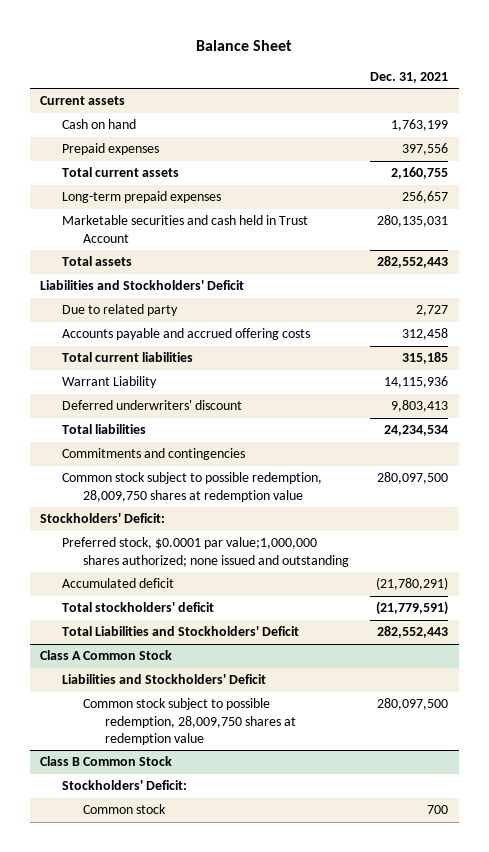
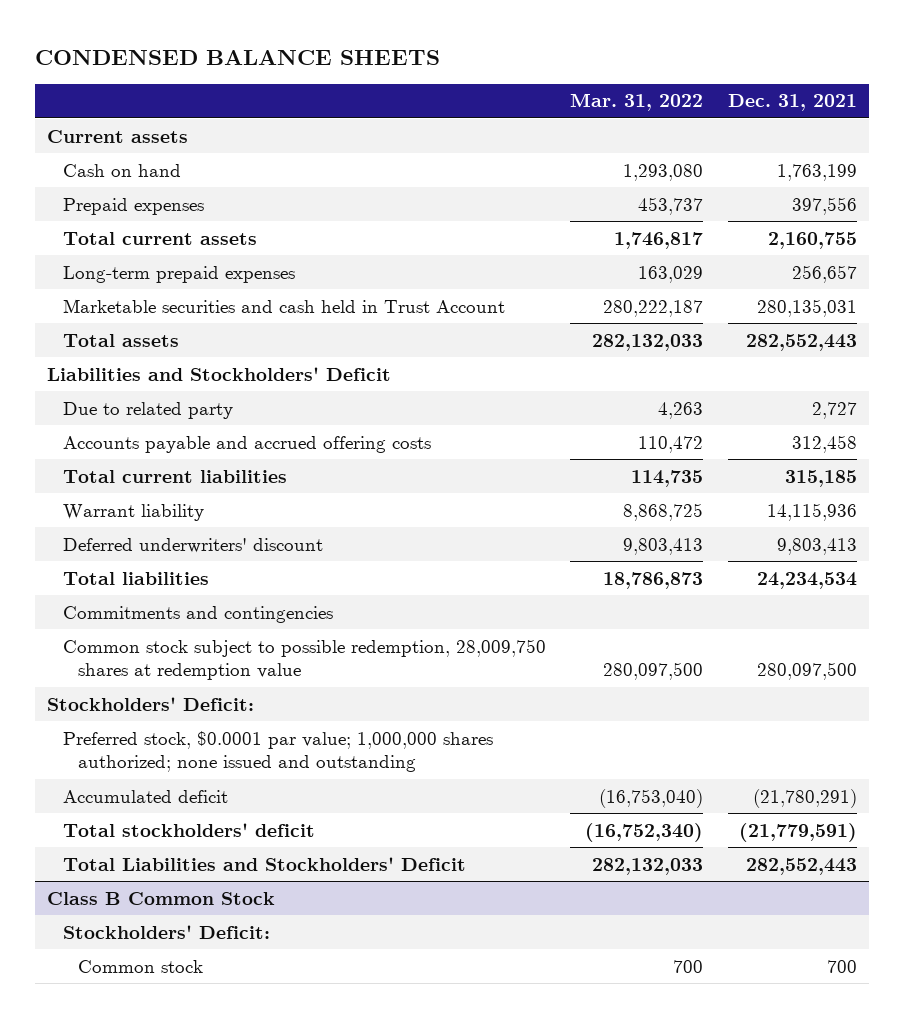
[196,39,293,51] Balance Sheet -> [35,49,441,65] CONDENSED BALANCE SHEETS
none -> [570,93,704,112] Mar. 31, 2022
[61,376,157,389] Warrant Liability -> [62,503,204,521] Warrant liability
[61,537,350,567] Preferred stock, $0.0001 par value;1,000,000 shares authorized; none issued and outstanding -> [62,730,493,773] Preferred stock, $0.0001 par value; 1,000,000 shares authorized; none issued and outstanding
[40,650,173,661] Class A Common Stock -> none
[61,674,266,685] Liabilities and Stockholders' Deficit -> none
[83,698,296,745] Common stock subject to possible redemption, 28,009,750 shares at redemption value -> none

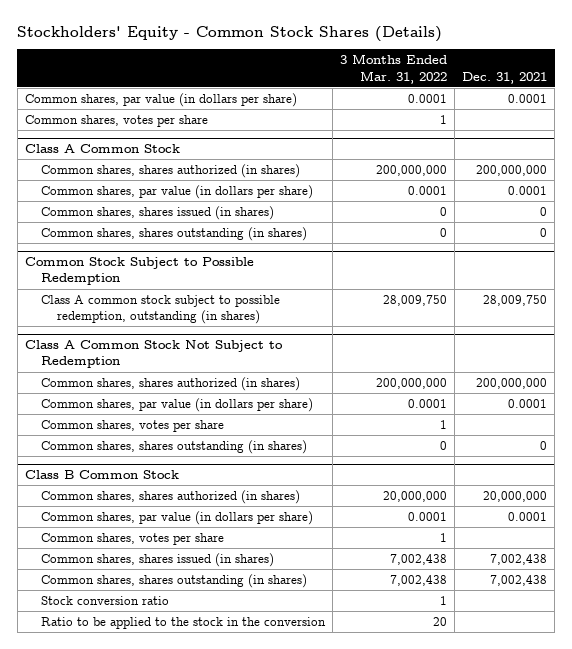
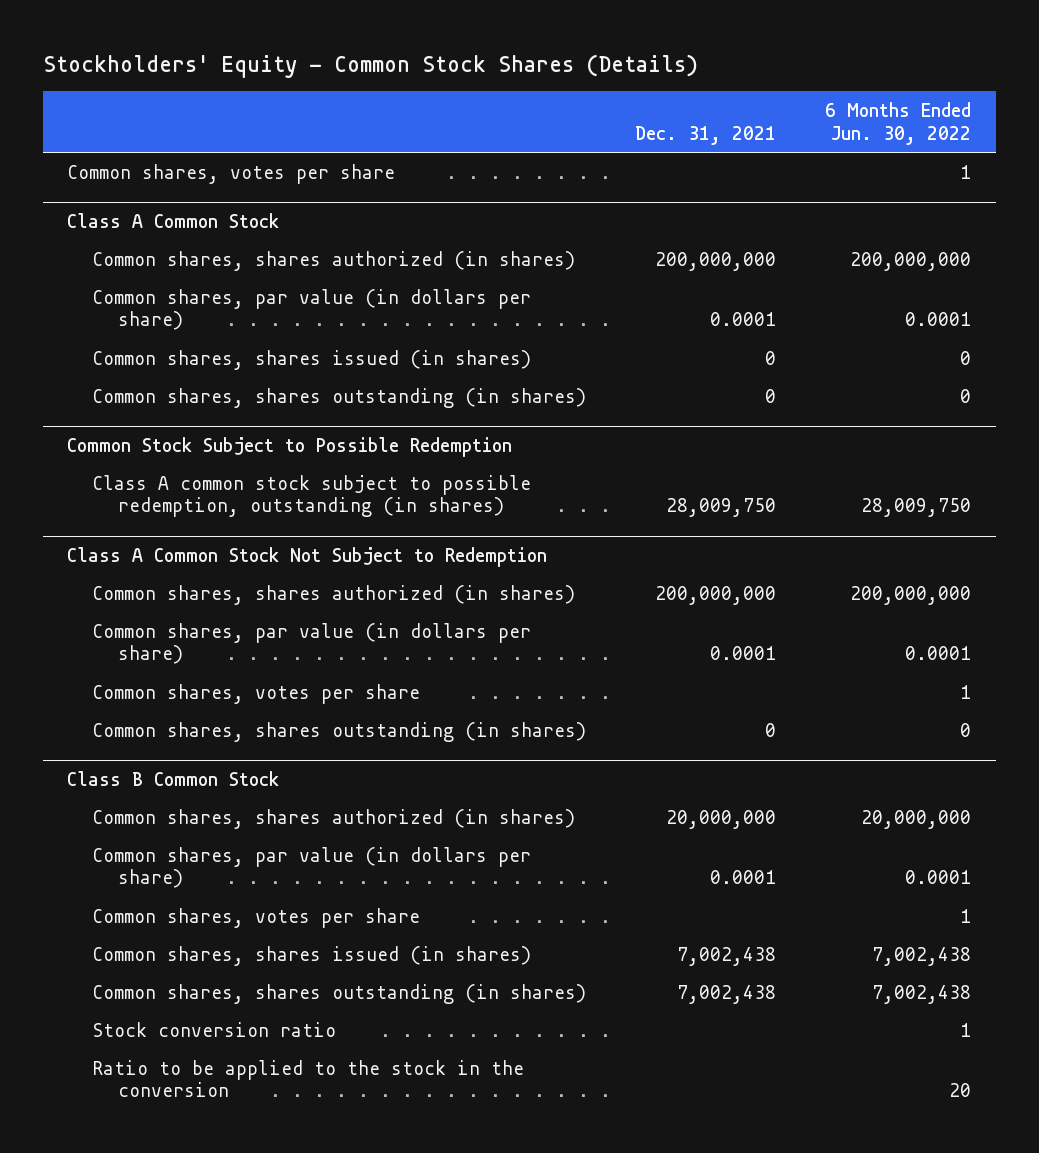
[340,54,448,84] 3 Months Ended Mar. 31, 2022 -> none
none -> [825,101,972,145] 6 Months Ended Jun. 30, 2022
[24,92,297,107] Common shares, par value (in dollars per share) -> none

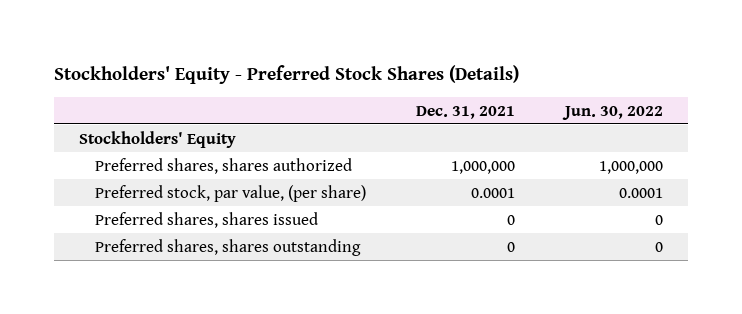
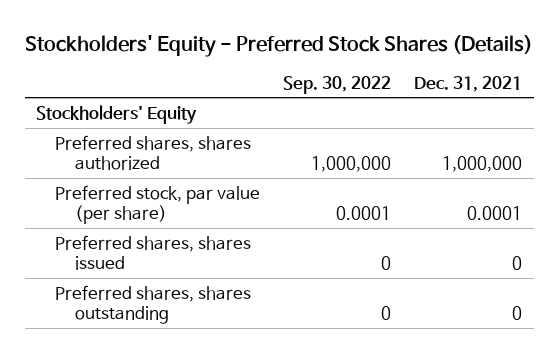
[561,105,663,120] Jun. 30, 2022 -> none
none -> [283,75,392,94] Sep. 30, 2022
[95,184,367,202] Preferred stock, par value, (per share) -> [55,184,261,224] Preferred stock, par value (per share)

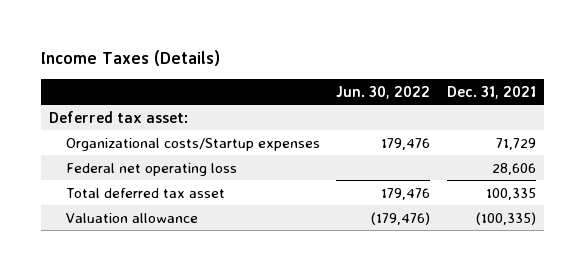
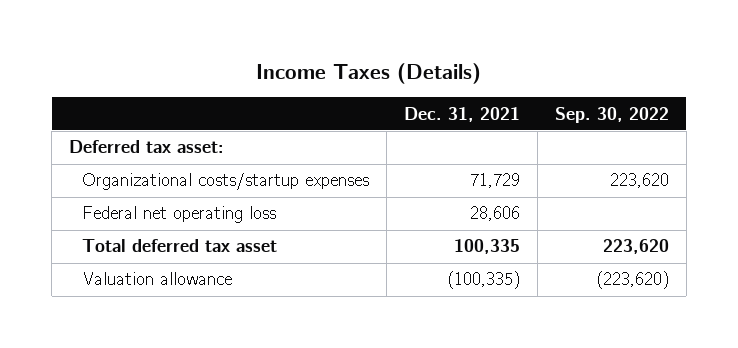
[336,85,431,99] Jun. 30, 2022 -> none
none -> [554,106,669,123] Sep. 30, 2022
[65,137,320,151] Organizational costs/Startup expenses -> [82,173,370,191] Organizational costs/startup expenses

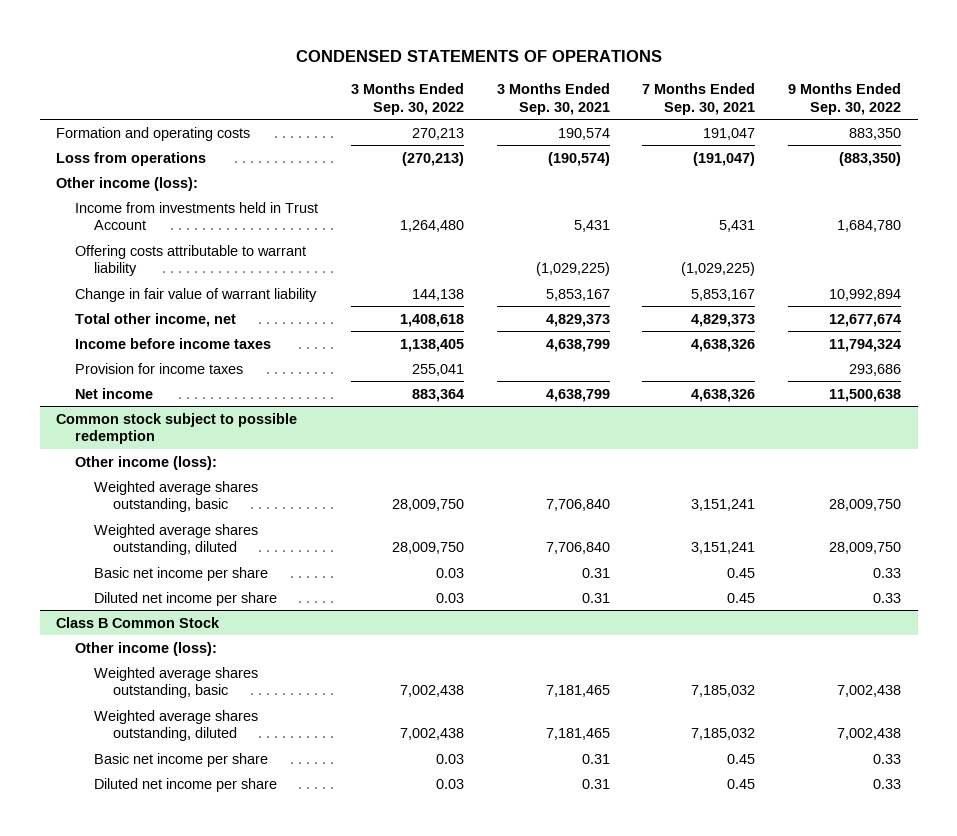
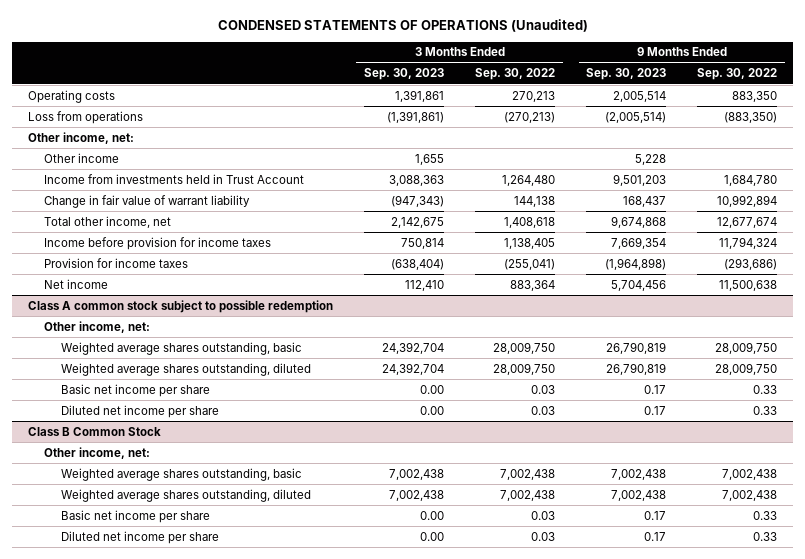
[295,50,662,63] CONDENSED STATEMENTS OF OPERATIONS -> [217,19,588,33] CONDENSED STATEMENTS OF OPERATIONS (Unaudited)
[496,83,610,115] 3 Months Ended Sep. 30, 2021 -> none
[642,83,756,115] 7 Months Ended Sep. 30, 2021 -> none
none -> [364,68,445,81] Sep. 30, 2023
none -> [586,68,667,81] Sep. 30, 2023
[56,126,251,141] Formation and operating costs -> [27,89,115,103] Operating costs
[56,176,199,191] Other income (loss): -> [27,131,134,144] Other income, net:
none -> [44,152,120,163] Other income
[75,244,307,277] Offering costs attributable to warrant liability -> none
[75,337,272,349] Income before income taxes -> [44,236,272,250] Income before provision for income taxes
[411,363,464,376] 255,041 -> [504,258,556,270] (255,041)
[849,363,902,376] 293,686 -> [724,257,778,270] (293,686)
[56,412,298,445] Common stock subject to possible redemption -> [27,299,333,313] Class A common stock subject to possible redemption
[75,455,218,470] Other income (loss): -> [44,320,151,333] Other income, net:
[75,641,218,656] Other income (loss): -> [44,446,151,459] Other income, net:

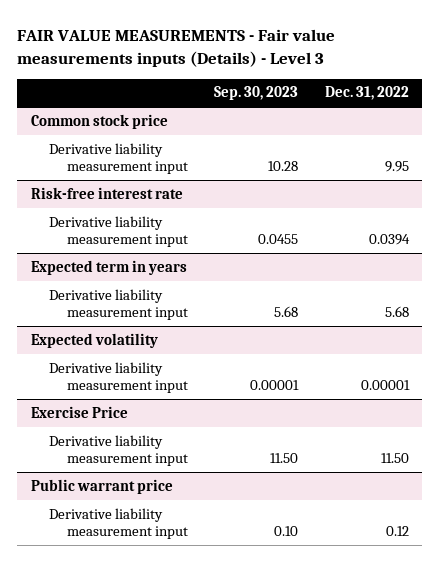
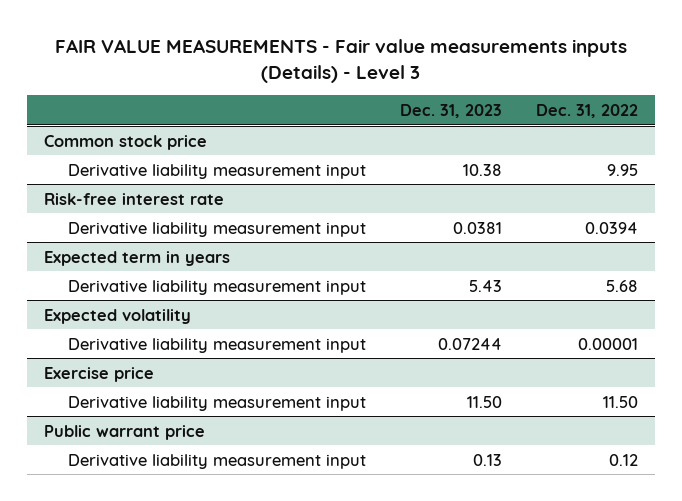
[214,86,299,101] Sep. 30, 2023 -> none
none -> [400,103,503,118] Dec. 31, 2023
[30,405,128,418] Exercise Price -> [43,366,154,382] Exercise price

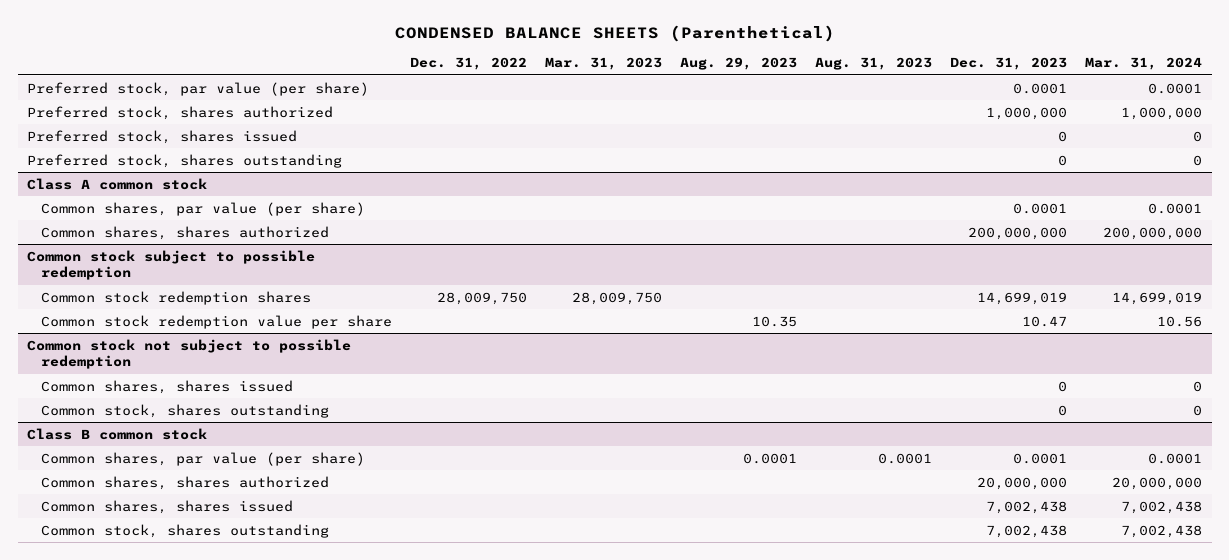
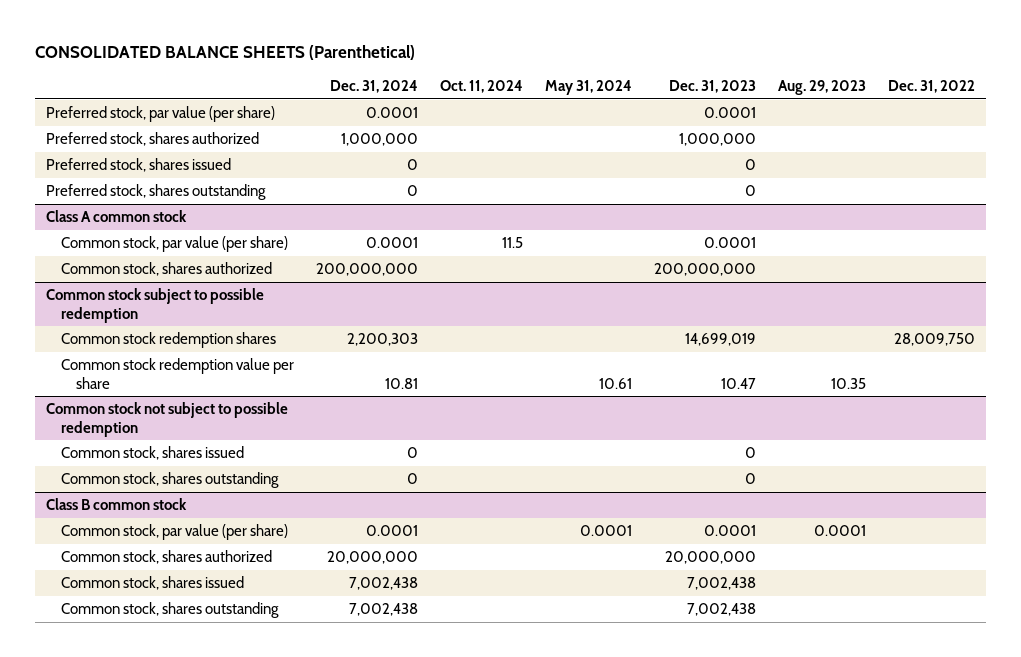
[394,24,835,42] CONDENSED BALANCE SHEETS (Parenthetical) -> [35,45,416,61] CONSOLIDATED BALANCE SHEETS (Parenthetical)
[545,57,663,71] Mar. 31, 2023 -> none
[815,57,933,71] Aug. 31, 2023 -> none
[1085,57,1203,71] Mar. 31, 2024 -> none
none -> [330,80,419,94] Dec. 31, 2024
none -> [440,80,524,94] Oct. 11, 2024
none -> [545,80,633,96] May 31, 2024
[40,201,365,216] Common shares, par value (per share) -> [61,235,289,252] Common stock, par value (per share)
[40,225,329,240] Common shares, shares authorized -> [61,261,273,276] Common stock, shares authorized
[40,379,293,394] Common shares, shares issued -> [61,445,245,460] Common stock, shares issued
[40,451,365,466] Common shares, par value (per share) -> [61,523,289,540] Common stock, par value (per share)
[40,475,329,490] Common shares, shares authorized -> [61,549,273,564] Common stock, shares authorized
[40,499,293,514] Common shares, shares issued -> [61,575,245,590] Common stock, shares issued

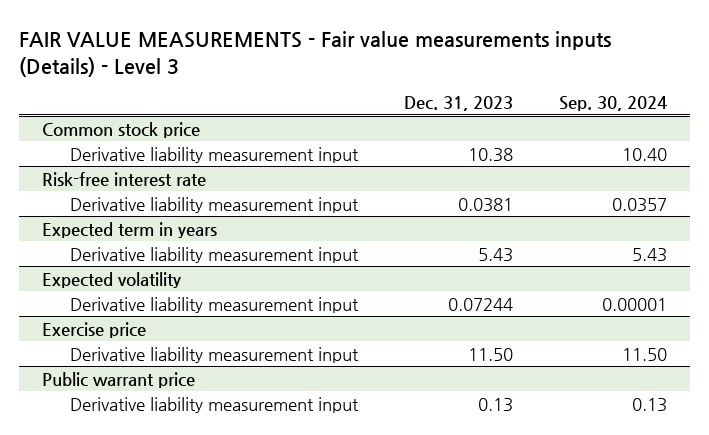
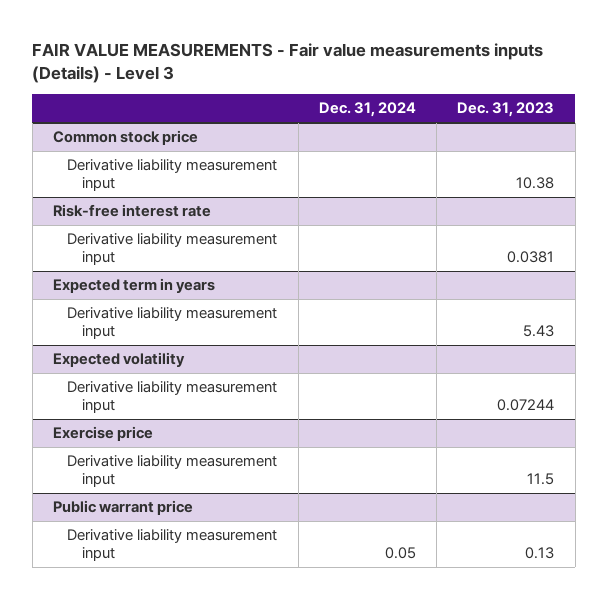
[558,96,667,112] Sep. 30, 2024 -> none
none -> [318,102,416,118] Dec. 31, 2024
[467,347,513,361] 11.50 -> [527,473,555,486] 11.5

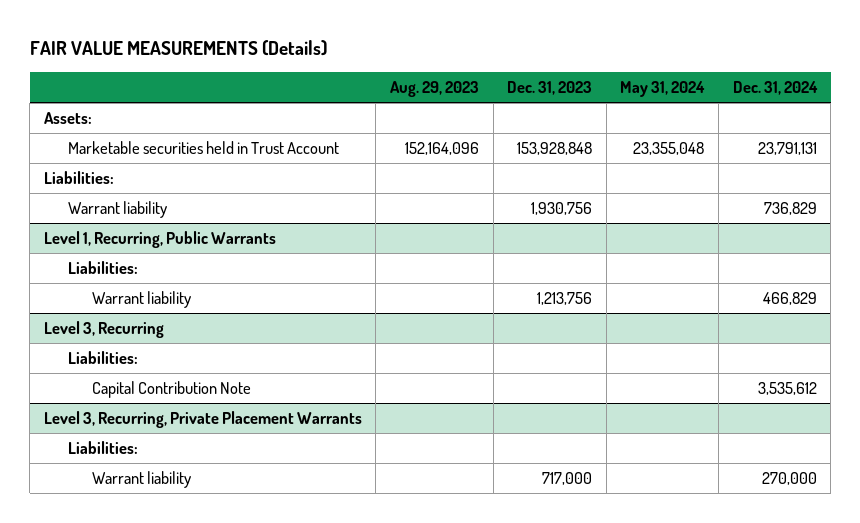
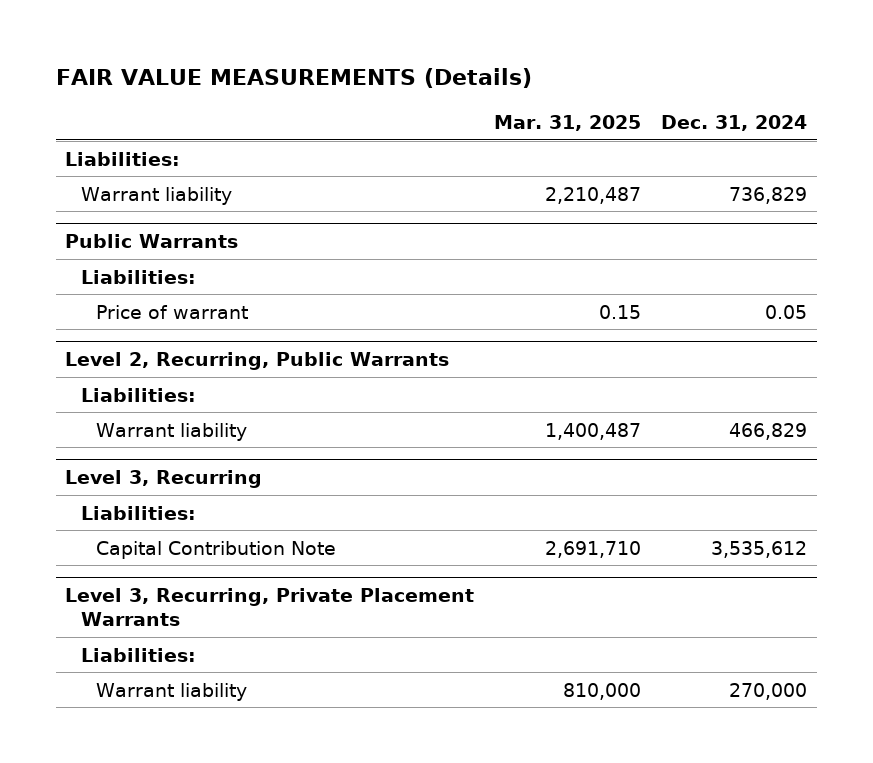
[389,81,479,98] Aug. 29, 2023 -> none
[507,81,593,96] Dec. 31, 2023 -> none
[620,81,706,98] May 31, 2024 -> none
none -> [494,115,642,132] Mar. 31, 2025
[43,112,92,125] Assets: -> none
[67,141,339,155] Marketable securities held in Trust Account -> none
[43,231,276,249] Level 1, Recurring, Public Warrants -> none
none -> [65,233,239,248] Public Warrants
none -> [95,304,248,319] Price of warrant
none -> [65,351,450,370] Level 2, Recurring, Public Warrants
none -> [80,387,196,402] Liabilities:

